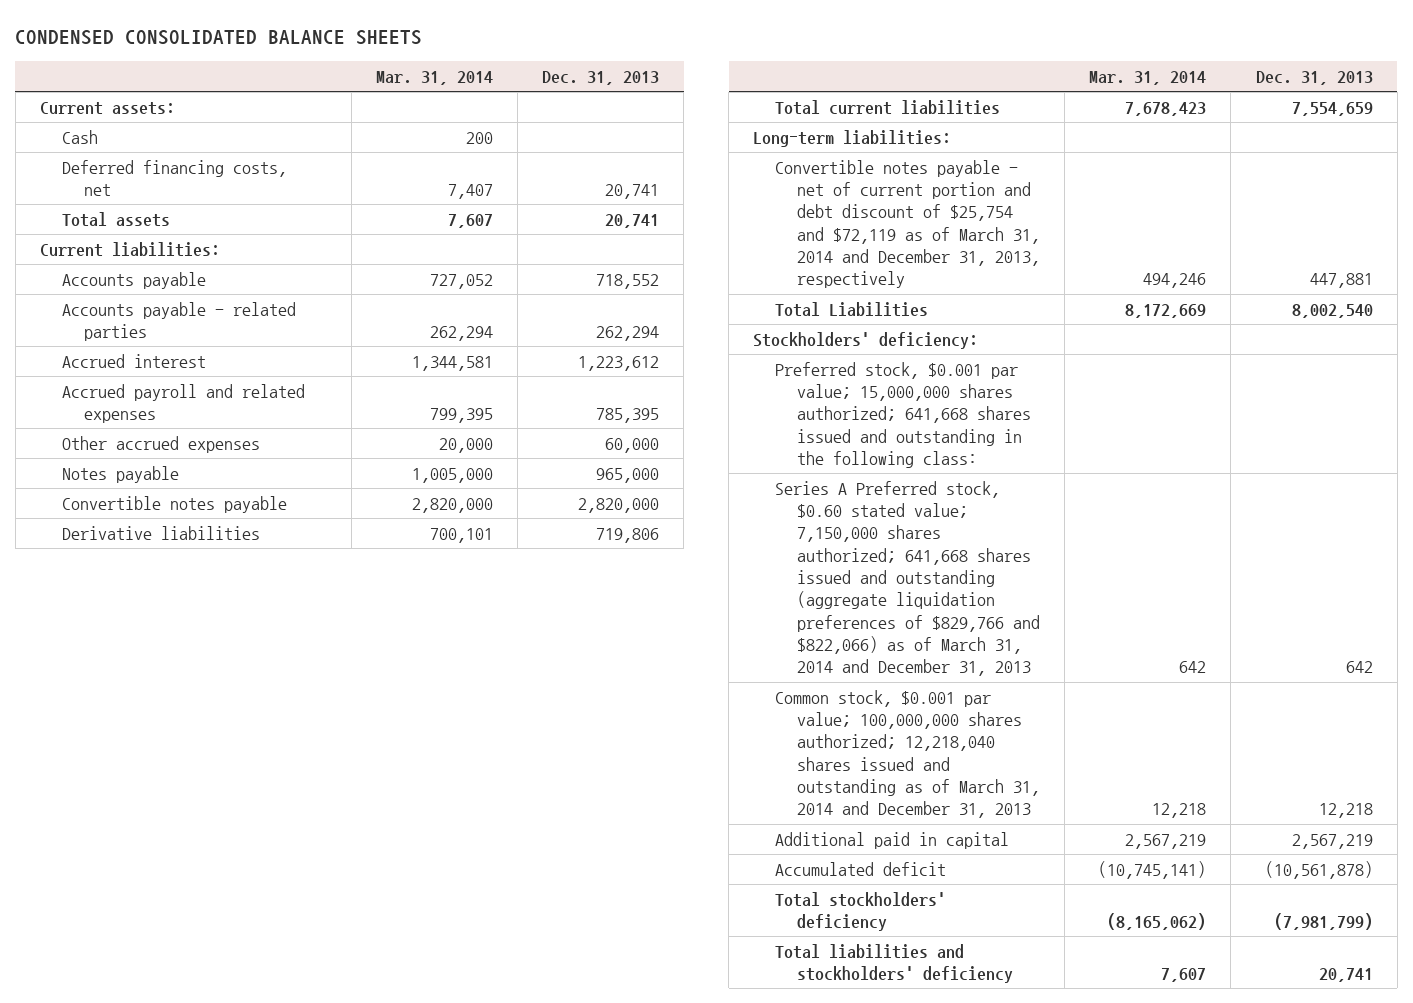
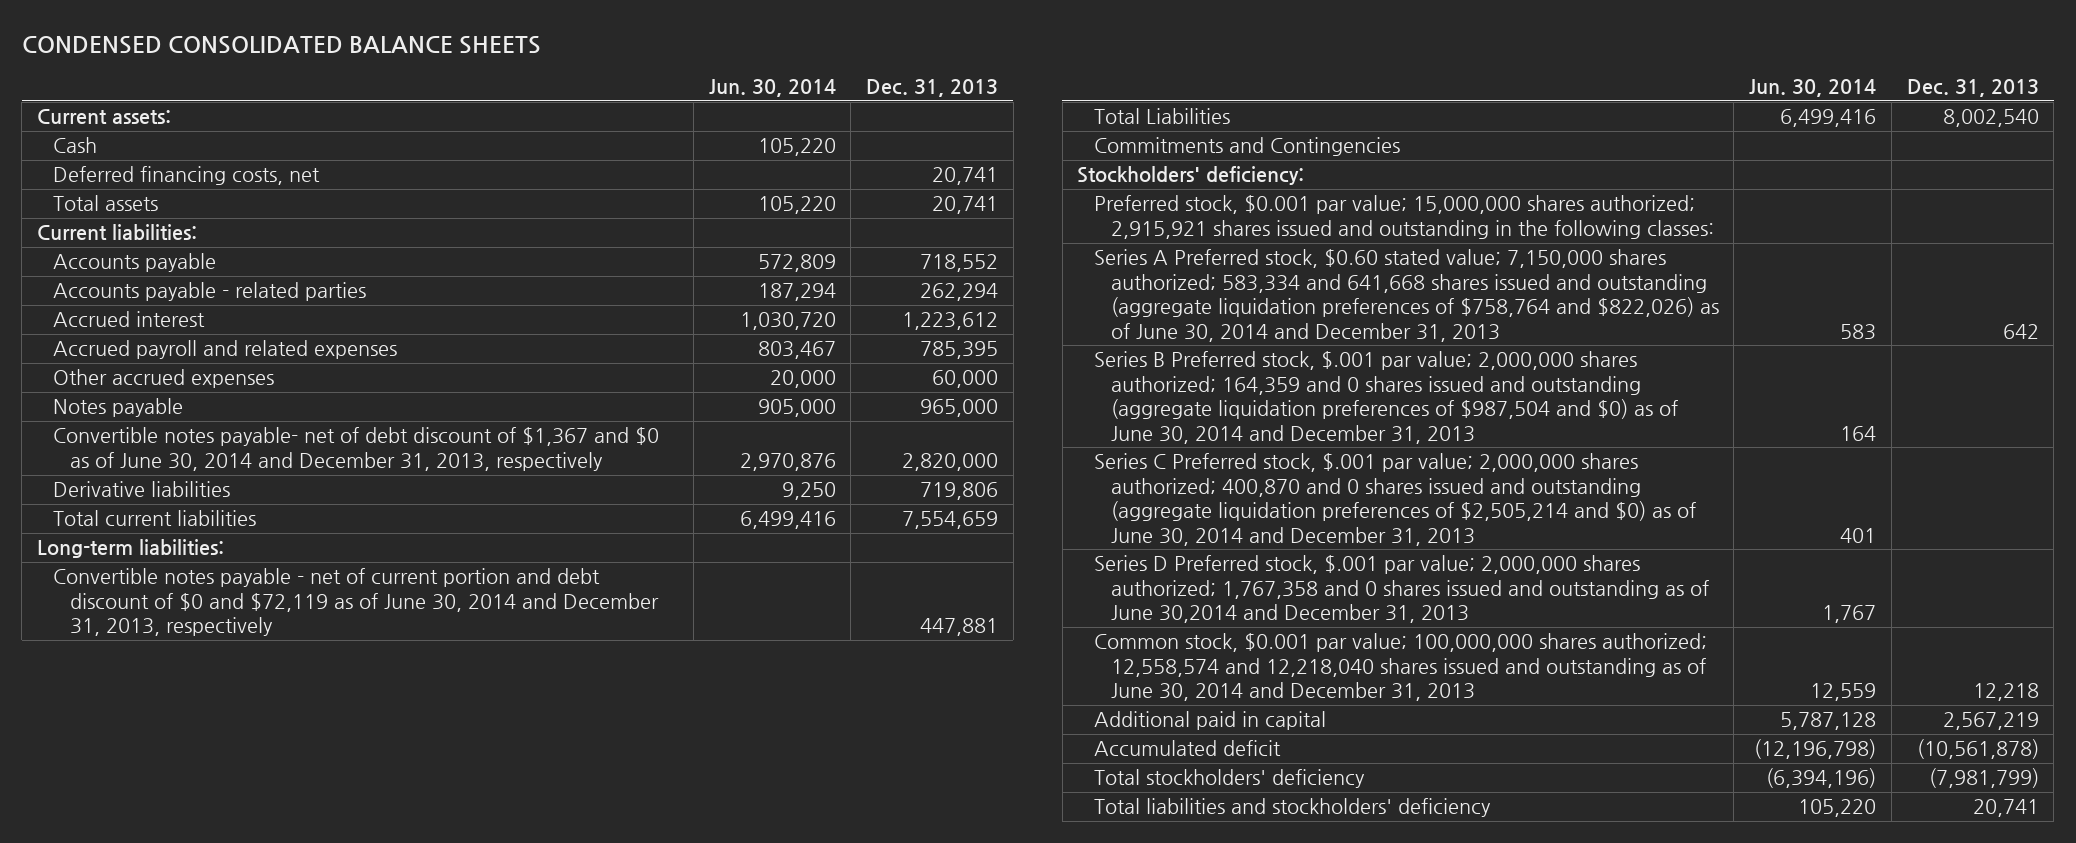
[375,70,493,85] Mar. 31, 2014 -> none
none -> [708,78,836,97] Jun. 30, 2014
[61,495,287,513] Convertible notes payable -> [53,427,660,471] Convertible notes payable- net of debt discount of $1,367 and $0 as of June 30, 2014 and December 31, 2013, respectively
[775,159,1040,289] Convertible notes payable - net of current portion and debt discount of $25,754 and $72,119 as of March 31, 2014 and December 31, 2013, respectively -> [53,568,660,637] Convertible notes payable - net of current portion and debt discount of $0 and $72,119 as of June 30, 2014 and December 31, 2013, respectively
none -> [1094,137,1401,157] Commitments and Contingencies
[775,361,1031,469] Preferred stock, $0.001 par value; 15,000,000 shares authorized; 641,668 shares issued and outstanding in the following class: -> [1094,195,1714,239] Preferred stock, $0.001 par value; 15,000,000 shares authorized; 2,915,921 shares issued and outstanding in the following classes:
[775,480,1040,677] Series A Preferred stock, $0.60 stated value; 7,150,000 shares authorized; 641,668 shares issued and outstanding (aggregate liquidation preferences of $829,766 and $822,066) as of March 31, 2014 and December 31, 2013 -> [1094,249,1719,342] Series A Preferred stock, $0.60 stated value; 7,150,000 shares authorized; 583,334 and 641,668 shares issued and outstanding (aggregate liquidation preferences of $758,764 and $822,026) as of June 30, 2014 and December 31, 2013
none -> [1094,351,1678,444] Series B Preferred stock, $.001 par value; 2,000,000 shares authorized; 164,359 and 0 shares issued and outstanding (aggregate liquidation preferences of $987,504 and $0) as of June 30, 2014 and December 31, 2013
none -> [1094,453,1696,546] Series C Preferred stock, $.001 par value; 2,000,000 shares authorized; 400,870 and 0 shares issued and outstanding (aggregate liquidation preferences of $2,505,214 and $0) as of June 30, 2014 and December 31, 2013
none -> [1094,555,1709,624] Series D Preferred stock, $.001 par value; 2,000,000 shares authorized; 1,767,358 and 0 shares issued and outstanding as of June 30,2014 and December 31, 2013
[775,689,1040,819] Common stock, $0.001 par value; 100,000,000 shares authorized; 12,218,040 shares issued and outstanding as of March 31, 2014 and December 31, 2013 -> [1094,633,1708,702] Common stock, $0.001 par value; 100,000,000 shares authorized; 12,558,574 and 12,218,040 shares issued and outstanding as of June 30, 2014 and December 31, 2013

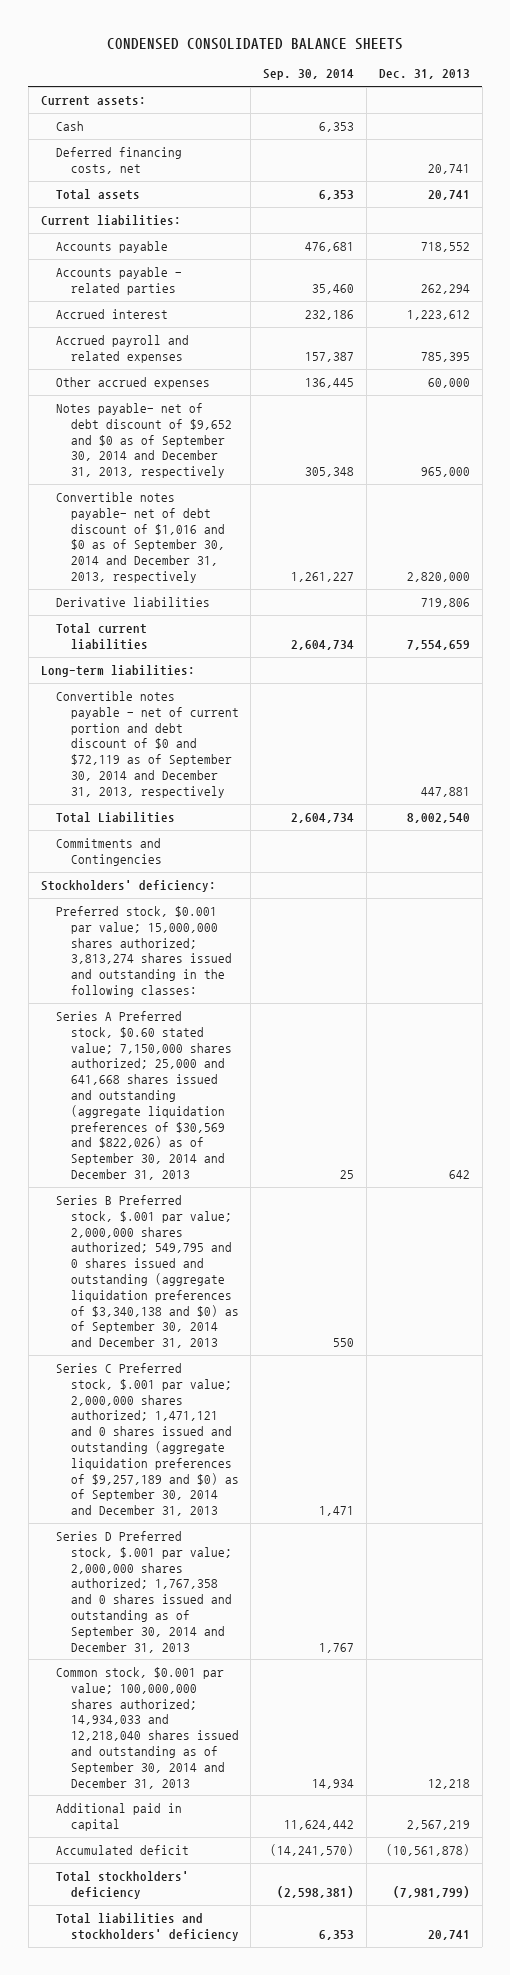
[708,78,836,97] Jun. 30, 2014 -> none
none -> [263,69,355,81] Sep. 30, 2014
[53,398,184,418] Notes payable -> [55,402,232,479] Notes payable- net of debt discount of $9,652 and $0 as of September 30, 2014 and December 31, 2013, respectively
[53,427,660,471] Convertible notes payable- net of debt discount of $1,367 and $0 as of June 30, 2014 and December 31, 2013, respectively -> [55,491,225,583] Convertible notes payable- net of debt discount of $1,016 and $0 as of September 30, 2014 and December 31, 2013, respectively
[53,568,660,637] Convertible notes payable - net of current portion and debt discount of $0 and $72,119 as of June 30, 2014 and December 31, 2013, respectively -> [55,690,239,798] Convertible notes payable - net of current portion and debt discount of $0 and $72,119 as of September 30, 2014 and December 31, 2013, respectively
[1094,195,1714,239] Preferred stock, $0.001 par value; 15,000,000 shares authorized; 2,915,921 shares issued and outstanding in the following classes: -> [55,905,232,997] Preferred stock, $0.001 par value; 15,000,000 shares authorized; 3,813,274 shares issued and outstanding in the following classes:
[1094,249,1719,342] Series A Preferred stock, $0.60 stated value; 7,150,000 shares authorized; 583,334 and 641,668 shares issued and outstanding (aggregate liquidation preferences of $758,764 and $822,026) as of June 30, 2014 and December 31, 2013 -> [55,1010,232,1181] Series A Preferred stock, $0.60 stated value; 7,150,000 shares authorized; 25,000 and 641,668 shares issued and outstanding (aggregate liquidation preferences of $30,569 and $822,026) as of September 30, 2014 and December 31, 2013
[1094,351,1678,444] Series B Preferred stock, $.001 par value; 2,000,000 shares authorized; 164,359 and 0 shares issued and outstanding (aggregate liquidation preferences of $987,504 and $0) as of June 30, 2014 and December 31, 2013 -> [55,1194,239,1349] Series B Preferred stock, $.001 par value; 2,000,000 shares authorized; 549,795 and 0 shares issued and outstanding (aggregate liquidation preferences of $3,340,138 and $0) as of September 30, 2014 and December 31, 2013
[1094,453,1696,546] Series C Preferred stock, $.001 par value; 2,000,000 shares authorized; 400,870 and 0 shares issued and outstanding (aggregate liquidation preferences of $2,505,214 and $0) as of June 30, 2014 and December 31, 2013 -> [55,1362,239,1517] Series C Preferred stock, $.001 par value; 2,000,000 shares authorized; 1,471,121 and 0 shares issued and outstanding (aggregate liquidation preferences of $9,257,189 and $0) as of September 30, 2014 and December 31, 2013
[1094,555,1709,624] Series D Preferred stock, $.001 par value; 2,000,000 shares authorized; 1,767,358 and 0 shares issued and outstanding as of June 30,2014 and December 31, 2013 -> [55,1530,232,1653] Series D Preferred stock, $.001 par value; 2,000,000 shares authorized; 1,767,358 and 0 shares issued and outstanding as of September 30, 2014 and December 31, 2013
[1094,633,1708,702] Common stock, $0.001 par value; 100,000,000 shares authorized; 12,558,574 and 12,218,040 shares issued and outstanding as of June 30, 2014 and December 31, 2013 -> [55,1666,239,1789] Common stock, $0.001 par value; 100,000,000 shares authorized; 14,934,033 and 12,218,040 shares issued and outstanding as of September 30, 2014 and December 31, 2013

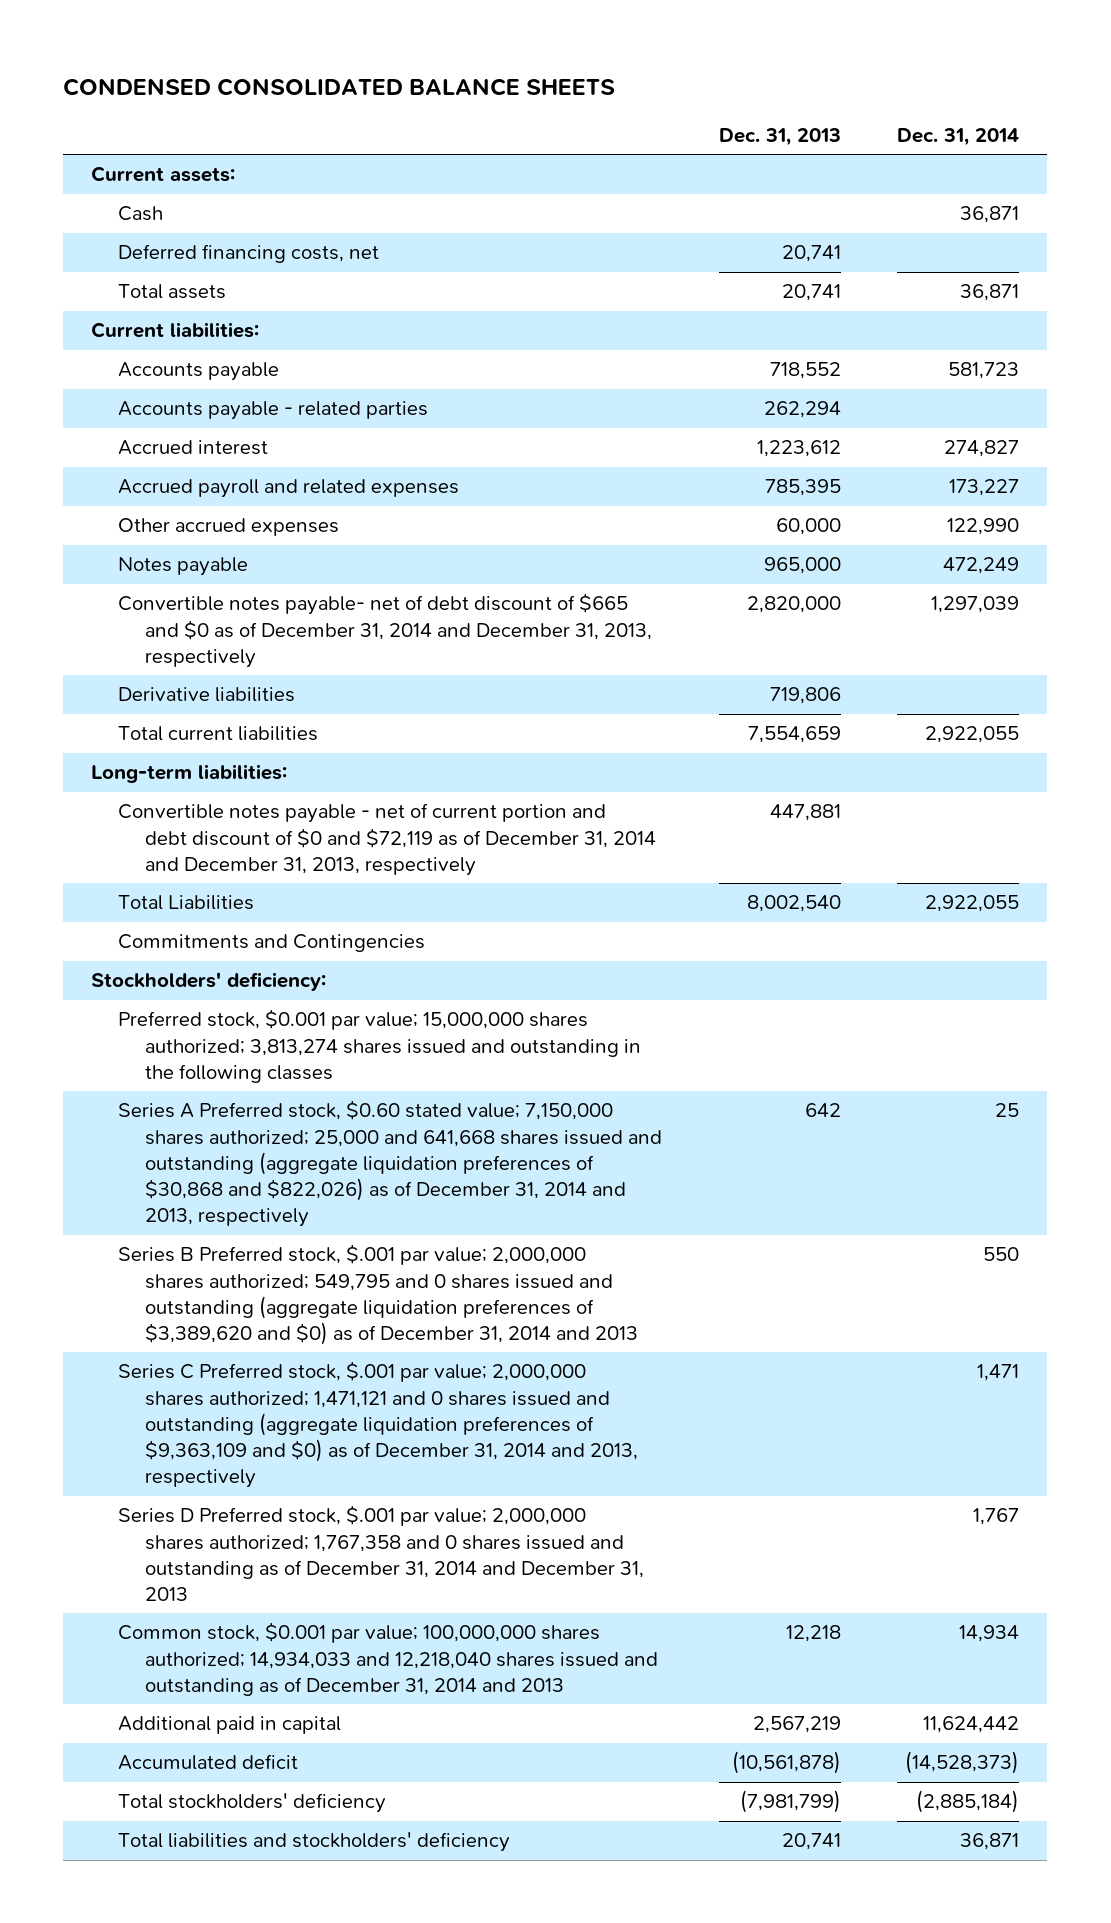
[263,69,355,81] Sep. 30, 2014 -> none
none -> [897,127,1020,146] Dec. 31, 2014
[55,402,232,479] Notes payable- net of debt discount of $9,652 and $0 as of September 30, 2014 and December 31, 2013, respectively -> [118,557,249,577] Notes payable
[55,491,225,583] Convertible notes payable- net of debt discount of $1,016 and $0 as of September 30, 2014 and December 31, 2013, respectively -> [118,593,653,668] Convertible notes payable- net of debt discount of $665 and $0 as of December 31, 2014 and December 31, 2013, respectively
[55,690,239,798] Convertible notes payable - net of current portion and debt discount of $0 and $72,119 as of September 30, 2014 and December 31, 2013, respectively -> [118,803,657,876] Convertible notes payable - net of current portion and debt discount of $0 and $72,119 as of December 31, 2014 and December 31, 2013, respectively
[55,905,232,997] Preferred stock, $0.001 par value; 15,000,000 shares authorized; 3,813,274 shares issued and outstanding in the following classes: -> [118,1009,642,1083] Preferred stock, $0.001 par value; 15,000,000 shares authorized; 3,813,274 shares issued and outstanding in the following classes
[55,1010,232,1181] Series A Preferred stock, $0.60 stated value; 7,150,000 shares authorized; 25,000 and 641,668 shares issued and outstanding (aggregate liquidation preferences of $30,569 and $822,026) as of September 30, 2014 and December 31, 2013 -> [118,1100,663,1228] Series A Preferred stock, $0.60 stated value; 7,150,000 shares authorized; 25,000 and 641,668 shares issued and outstanding (aggregate liquidation preferences of $30,868 and $822,026) as of December 31, 2014 and 2013, respectively
[55,1194,239,1349] Series B Preferred stock, $.001 par value; 2,000,000 shares authorized; 549,795 and 0 shares issued and outstanding (aggregate liquidation preferences of $3,340,138 and $0) as of September 30, 2014 and December 31, 2013 -> [118,1244,639,1346] Series B Preferred stock, $.001 par value; 2,000,000 shares authorized; 549,795 and 0 shares issued and outstanding (aggregate liquidation preferences of $3,389,620 and $0) as of December 31, 2014 and 2013
[55,1362,239,1517] Series C Preferred stock, $.001 par value; 2,000,000 shares authorized; 1,471,121 and 0 shares issued and outstanding (aggregate liquidation preferences of $9,257,189 and $0) as of September 30, 2014 and December 31, 2013 -> [118,1361,639,1489] Series C Preferred stock, $.001 par value; 2,000,000 shares authorized; 1,471,121 and 0 shares issued and outstanding (aggregate liquidation preferences of $9,363,109 and $0) as of December 31, 2014 and 2013, respectively
[55,1530,232,1653] Series D Preferred stock, $.001 par value; 2,000,000 shares authorized; 1,767,358 and 0 shares issued and outstanding as of September 30, 2014 and December 31, 2013 -> [118,1505,645,1602] Series D Preferred stock, $.001 par value; 2,000,000 shares authorized; 1,767,358 and 0 shares issued and outstanding as of December 31, 2014 and December 31, 2013
[55,1666,239,1789] Common stock, $0.001 par value; 100,000,000 shares authorized; 14,934,033 and 12,218,040 shares issued and outstanding as of September 30, 2014 and December 31, 2013 -> [118,1622,659,1696] Common stock, $0.001 par value; 100,000,000 shares authorized; 14,934,033 and 12,218,040 shares issued and outstanding as of December 31, 2014 and 2013

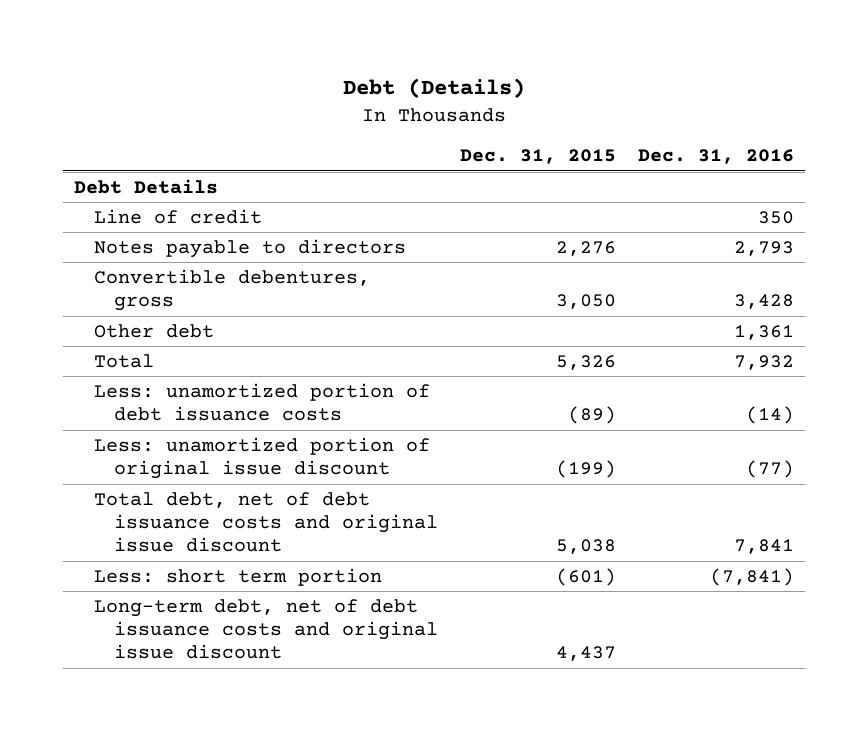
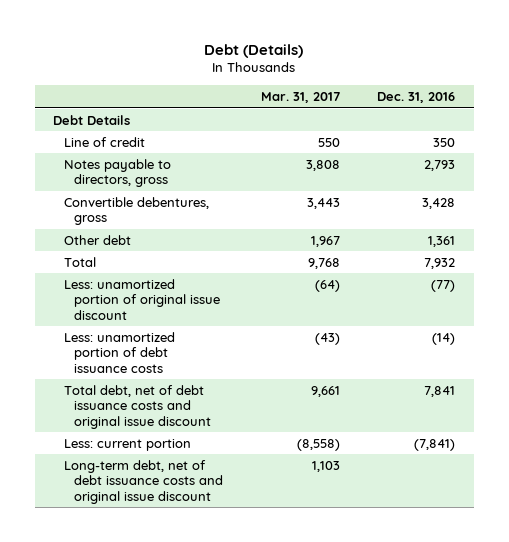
[460,149,617,165] Dec. 31, 2015 -> none
none -> [260,92,340,104] Mar. 31, 2017
[94,238,407,258] Notes payable to directors -> [63,158,171,188] Notes payable to directors, gross
[94,382,431,422] Less: unamortized portion of debt issuance costs -> [63,331,175,373] Less: unamortized portion of debt issuance costs
[94,567,383,586] Less: short term portion -> [63,438,191,451] Less: current portion

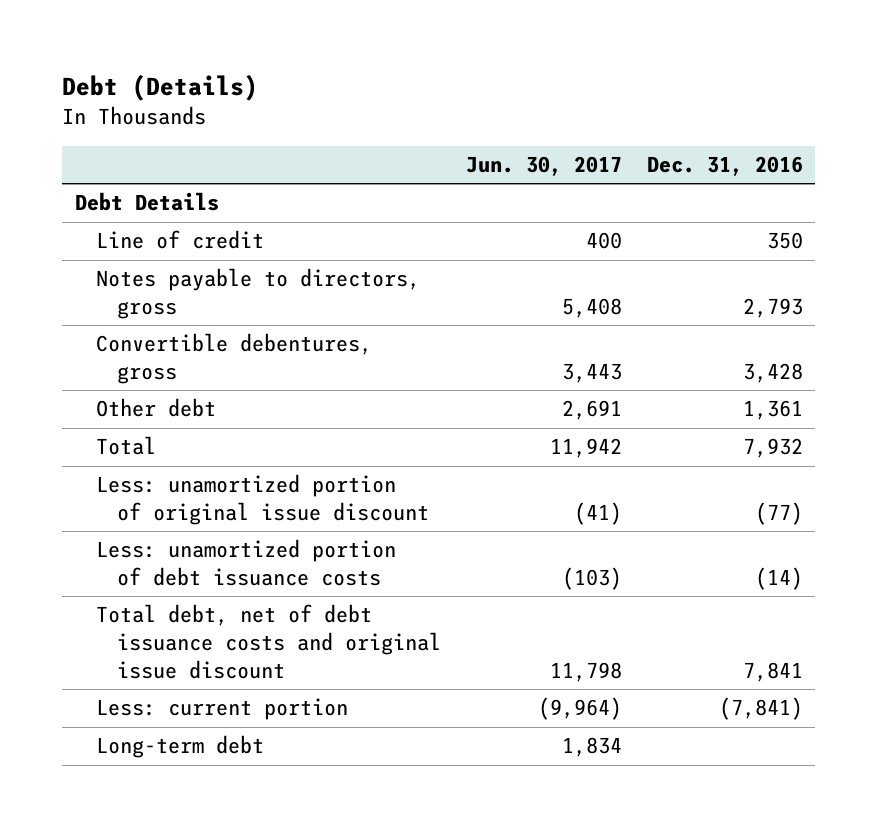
[260,92,340,104] Mar. 31, 2017 -> none
none -> [465,156,622,177] Jun. 30, 2017
[63,459,224,504] Long-term debt, net of debt issuance costs and original issue discount -> [95,735,264,759] Long-term debt

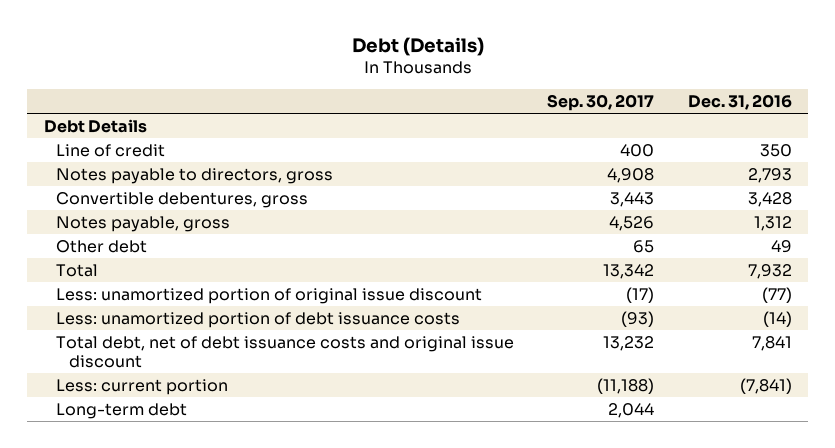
[465,156,622,177] Jun. 30, 2017 -> none
none -> [547,94,655,112] Sep. 30, 2017
none -> [56,215,231,232] Notes payable, gross
[742,400,803,421] 1,361 -> [770,239,792,253] 49

